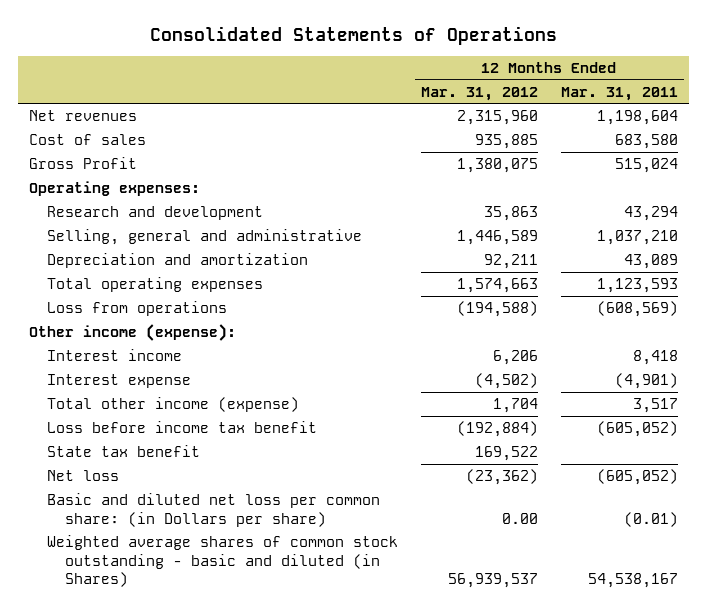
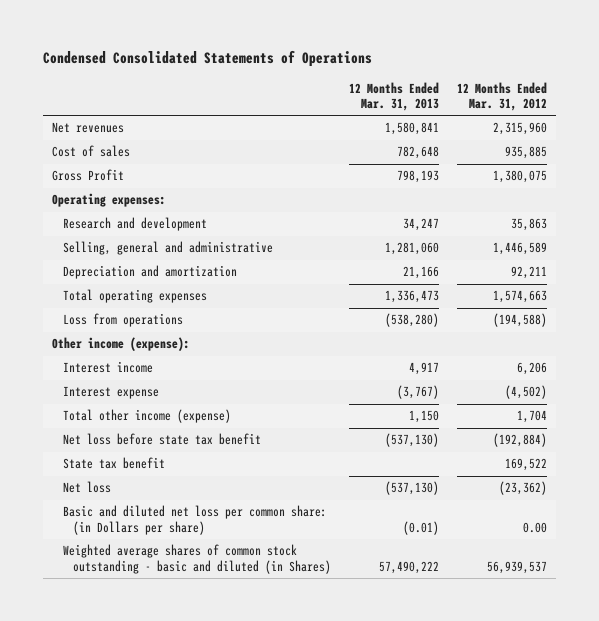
[149,26,557,46] Consolidated Statements of Operations -> [43,50,373,68] Condensed Consolidated Statements of Operations
[560,86,678,101] Mar. 31, 2011 -> none
none -> [349,81,440,112] 12 Months Ended Mar. 31, 2013
[47,421,318,434] Loss before income tax benefit -> [62,433,261,446] Net loss before state tax benefit

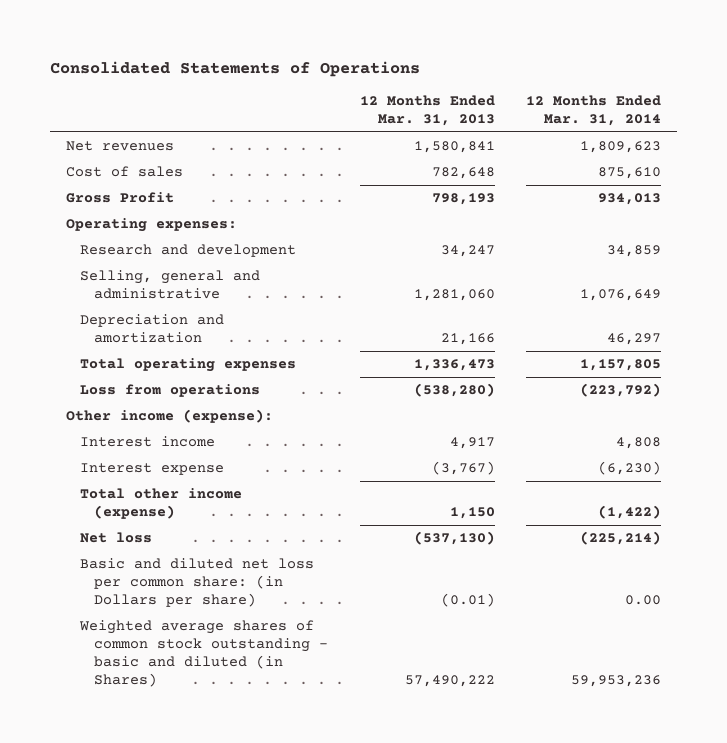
[43,50,373,68] Condensed Consolidated Statements of Operations -> [50,61,421,78] Consolidated Statements of Operations
[456,81,547,112] 12 Months Ended Mar. 31, 2012 -> none
none -> [526,95,662,127] 12 Months Ended Mar. 31, 2014
[62,433,261,446] Net loss before state tax benefit -> none
[62,457,165,470] State tax benefit -> none

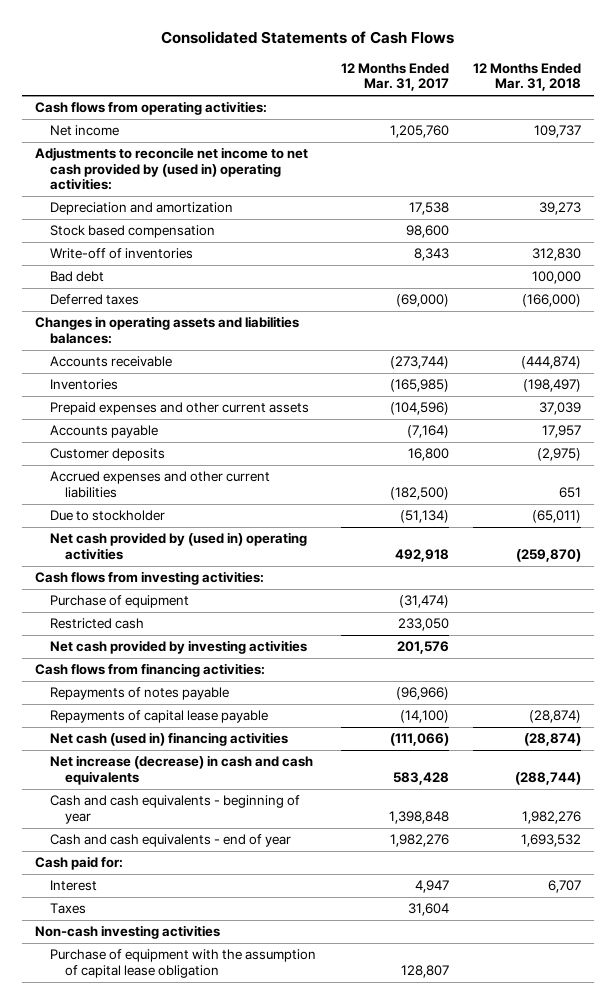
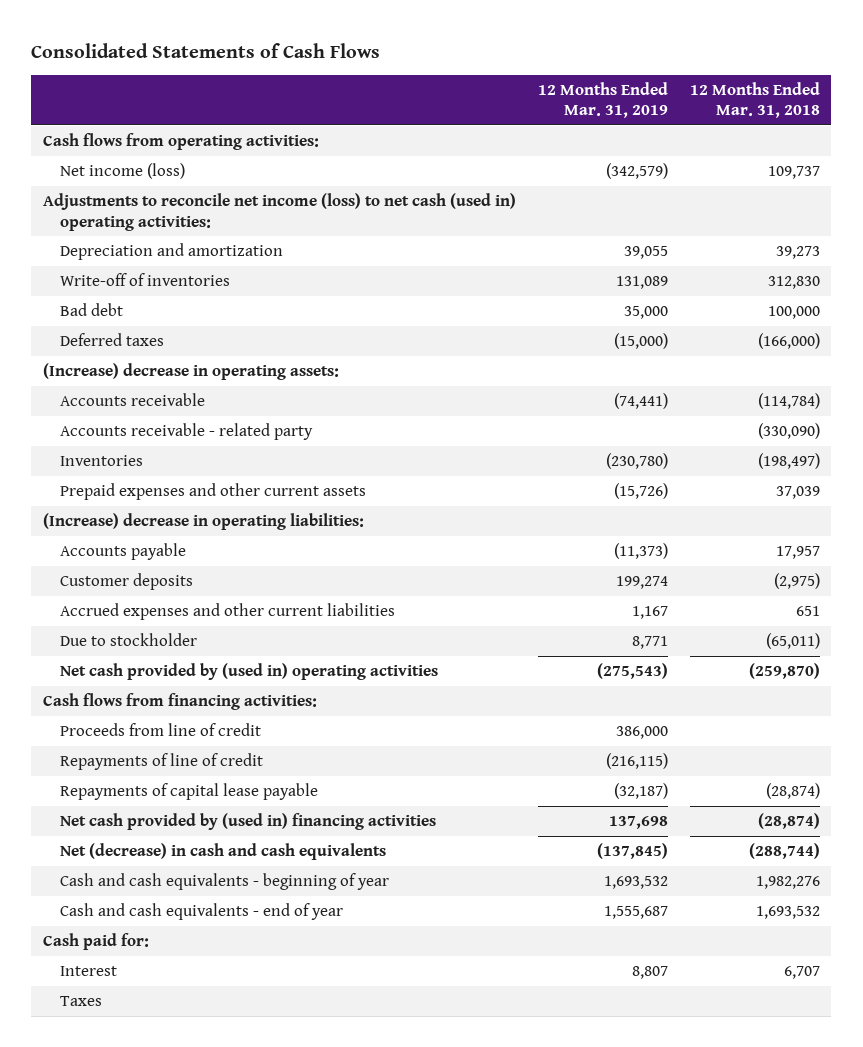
[340,62,449,92] 12 Months Ended Mar. 31, 2017 -> none
none -> [537,81,668,119] 12 Months Ended Mar. 31, 2019
[49,125,119,137] Net income -> [59,163,185,180] Net income (loss)
[34,147,308,191] Adjustments to reconcile net income to net cash provided by (used in) operating activities: -> [42,193,516,231] Adjustments to reconcile net income (loss) to net cash (used in) operating activities:
[49,225,215,239] Stock based compensation -> none
[34,316,299,344] Changes in operating assets and liabilities balances: -> none
none -> [42,363,339,381] (Increase) decrease in operating assets:
[521,356,582,370] (444,874) -> [757,393,820,410] (114,784)
none -> [59,423,313,441] Accounts receivable - related party
none -> [42,513,364,531] (Increase) decrease in operating liabilities:
[34,571,264,586] Cash flows from investing activities: -> none
[49,595,189,609] Purchase of equipment -> none
[49,618,144,630] Restricted cash -> none
[49,640,307,655] Net cash provided by investing activities -> none
[49,687,229,701] Repayments of notes payable -> none
none -> [59,723,261,737] Proceeds from line of credit
none -> [59,753,263,771] Repayments of line of credit
[49,732,288,747] Net cash (used in) financing activities -> [59,813,436,831] Net cash provided by (used in) financing activities
[49,755,313,785] Net increase (decrease) in cash and cash equivalents -> [59,843,386,861] Net (decrease) in cash and cash equivalents
[34,925,220,940] Non-cash investing activities -> none
[49,949,316,978] Purchase of equipment with the assumption of capital lease obligation -> none

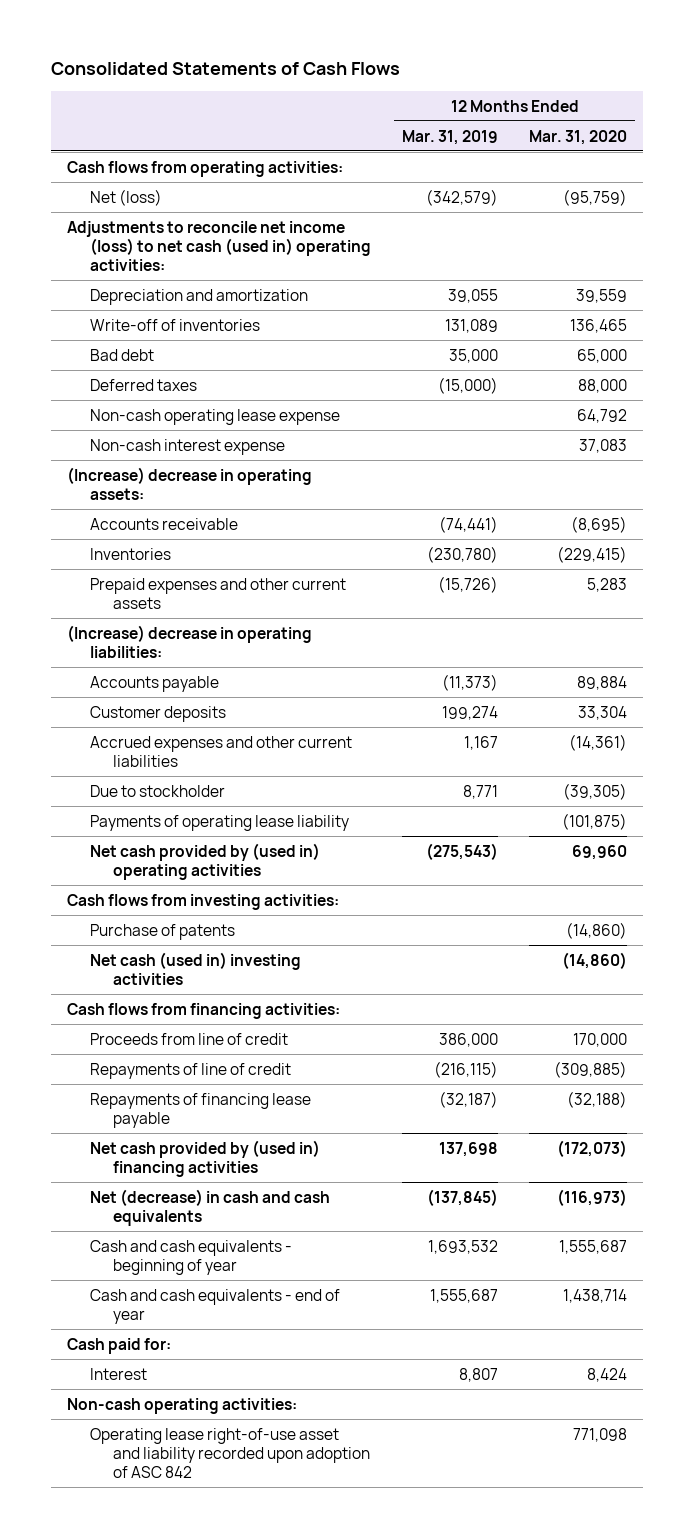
[689,81,820,119] 12 Months Ended Mar. 31, 2018 -> none
none -> [529,129,628,145] Mar. 31, 2020
[59,163,185,180] Net income (loss) -> [89,188,162,206] Net (loss)
none -> [89,408,340,425] Non-cash operating lease expense
none -> [89,438,285,455] Non-cash interest expense
[59,423,313,441] Accounts receivable - related party -> none
none -> [89,814,349,831] Payments of operating lease liability
none -> [67,893,340,910] Cash flows from investing activities:
none -> [89,923,235,940] Purchase of patents
none -> [89,951,301,985] Net cash (used in) investing activities
[59,783,318,801] Repayments of capital lease payable -> [89,1092,311,1128] Repayments of financing lease payable
[59,996,102,1007] Taxes -> none
none -> [67,1397,298,1414] Non-cash operating activities:
none -> [89,1427,370,1478] Operating lease right-of-use asset and liability recorded upon adoption of ASC 842

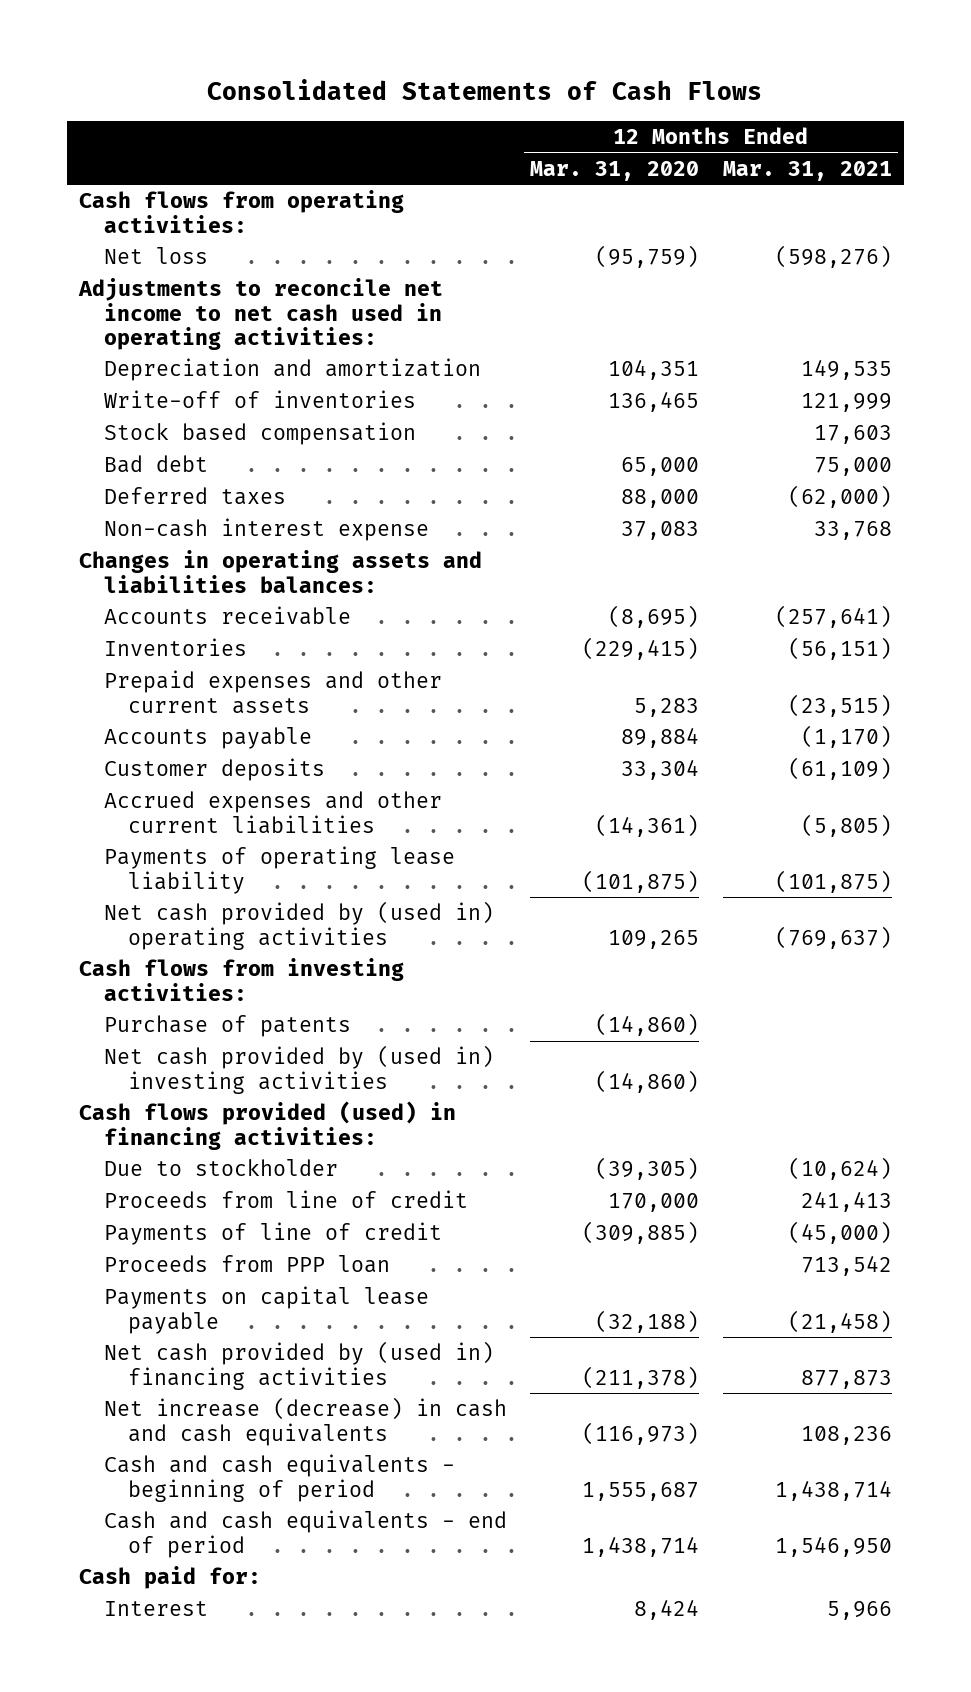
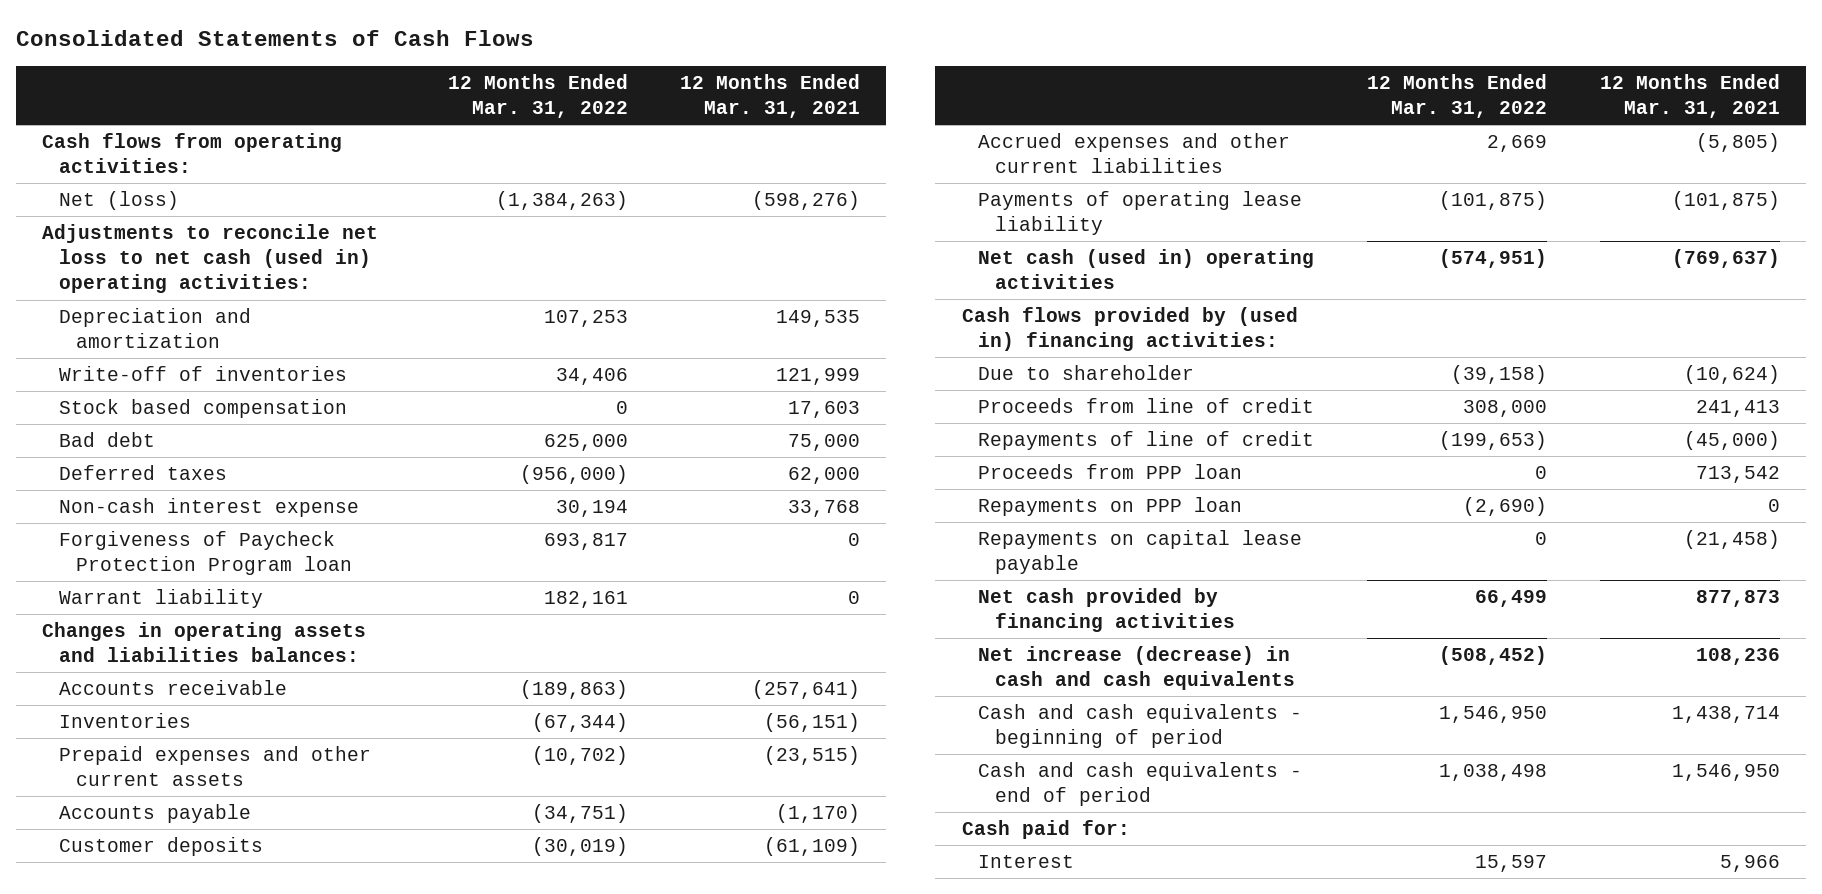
[530,160,700,181] Mar. 31, 2020 -> none
none -> [447,73,628,118] 12 Months Ended Mar. 31, 2022
[103,247,208,265] Net loss -> [58,191,179,211] Net (loss)
[78,278,444,350] Adjustments to reconcile net income to net cash used in operating activities: -> [42,224,379,294] Adjustments to reconcile net loss to net cash (used in) operating activities:
[787,485,892,509] (62,000) -> [788,467,861,485] 62,000
none -> [58,531,352,576] Forgiveness of Paycheck Protection Program loan
none -> [58,589,263,609] Warrant liability
[79,958,405,1001] Cash flows from investing activities: -> none
[103,1015,351,1038] Purchase of patents -> none
[103,1045,494,1094] Net cash provided by (used in) investing activities -> none
[103,901,494,950] Net cash provided by (used in) operating activities -> [978,249,1315,290] Net cash (used in) operating activities
[79,1101,457,1150] Cash flows provided (used) in financing activities: -> [961,307,1298,352] Cash flows provided by (used in) financing activities:
[103,1159,338,1177] Due to stockholder -> [978,365,1195,381] Due to shareholder
[103,1222,442,1246] Payments of line of credit -> [978,431,1315,451] Repayments of line of credit
none -> [978,497,1243,517] Repayments on PPP loan
[103,1286,429,1334] Payments on capital lease payable -> [978,530,1303,575] Repayments on capital lease payable
[103,1341,494,1390] Net cash provided by (used in) financing activities -> [978,588,1236,633] Net cash provided by financing activities

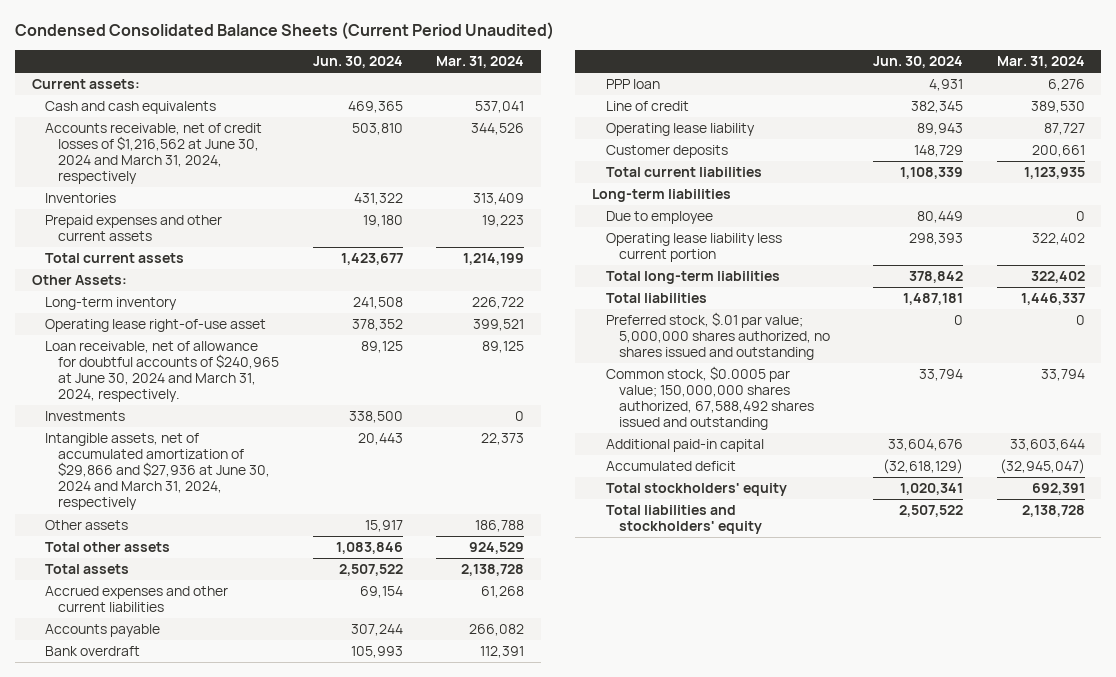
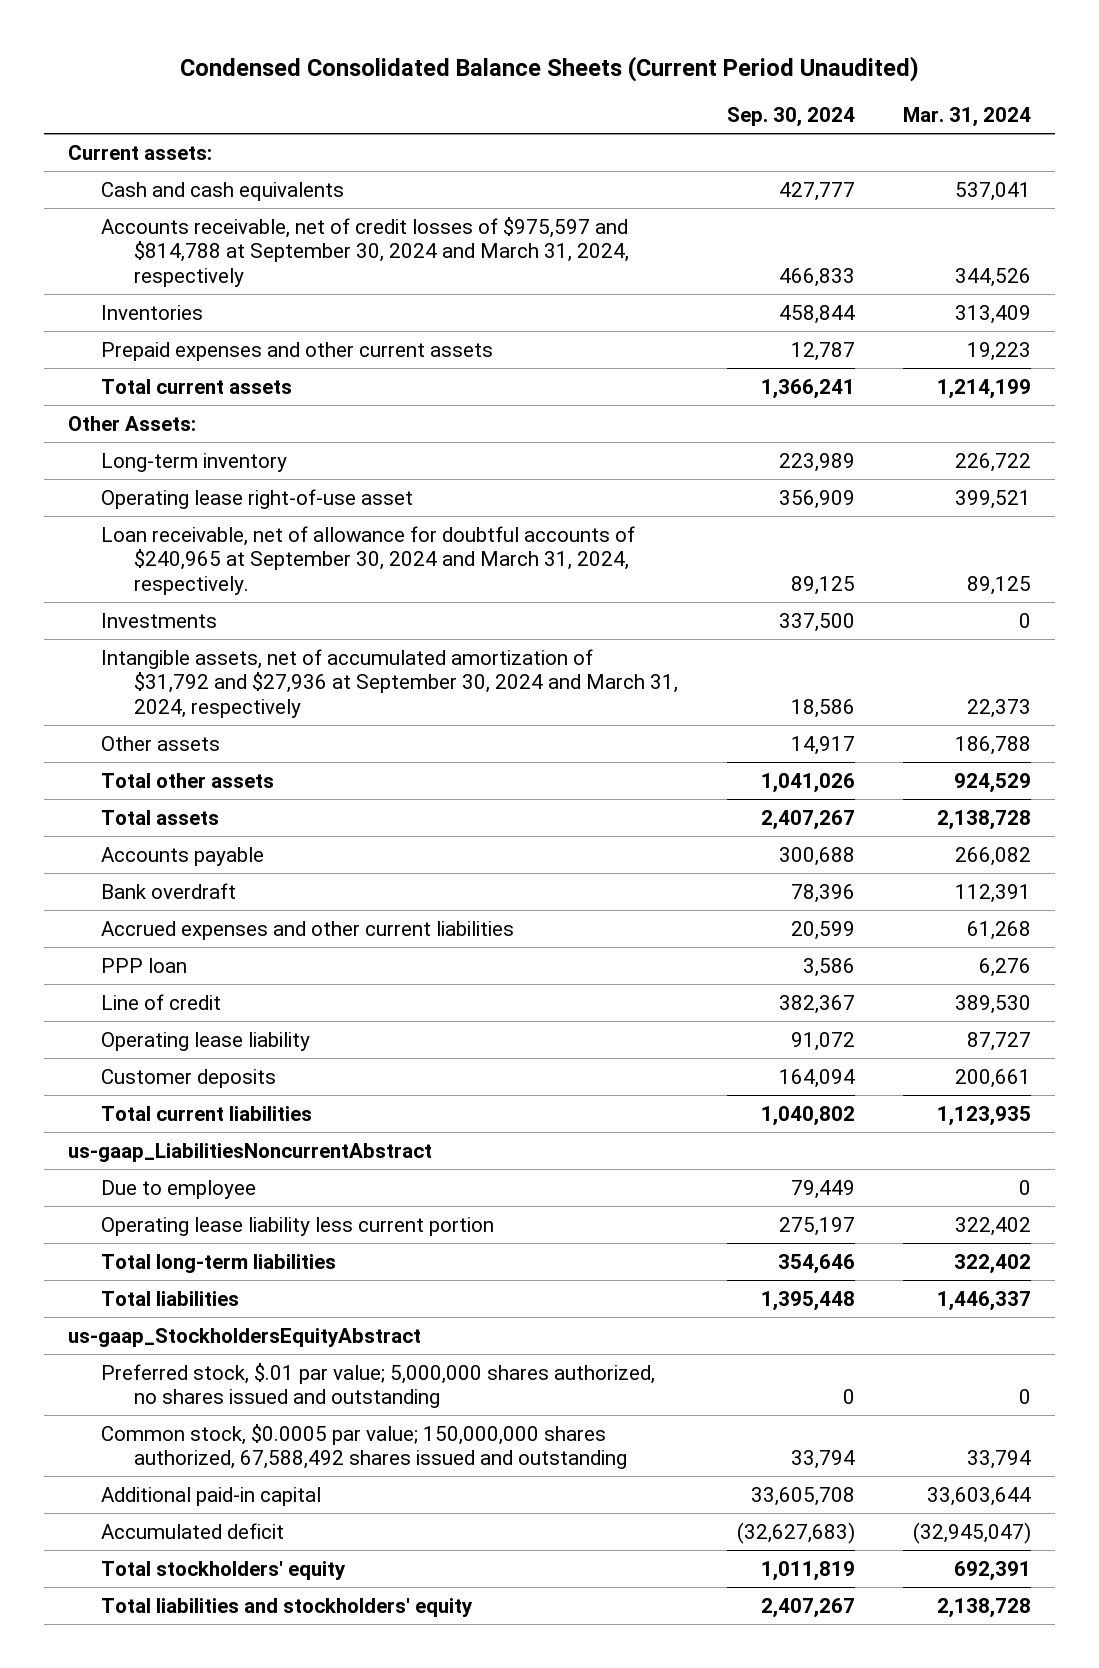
[312,56,403,69] Jun. 30, 2024 -> none
none -> [726,107,855,128] Sep. 30, 2024
[45,123,263,185] Accounts receivable, net of credit losses of $1,216,562 at June 30, 2024 and March 31, 2024, respectively -> [101,216,630,288] Accounts receivable, net of credit losses of $975,597 and $814,788 at September 30, 2024 and March 31, 2024, respectively
[45,341,280,403] Loan receivable, net of allowance for doubtful accounts of $240,965 at June 30, 2024 and March 31, 2024, respectively. -> [101,525,636,596] Loan receivable, net of allowance for doubtful accounts of $240,965 at September 30, 2024 and March 31, 2024, respectively.
[45,433,271,511] Intangible assets, net of accumulated amortization of $29,866 and $27,936 at June 30, 2024 and March 31, 2024, respectively -> [101,648,679,719] Intangible assets, net of accumulated amortization of $31,792 and $27,936 at September 30, 2024 and March 31, 2024, respectively
[45,586,229,613] Accrued expenses and other current liabilities -> [101,920,515,940] Accrued expenses and other current liabilities
[592,189,732,203] Long-term liabilities -> [68,1142,433,1162] us-gaap_LiabilitiesNoncurrentAbstract
none -> [68,1327,422,1347] us-gaap_StockholdersEquityAbstract

